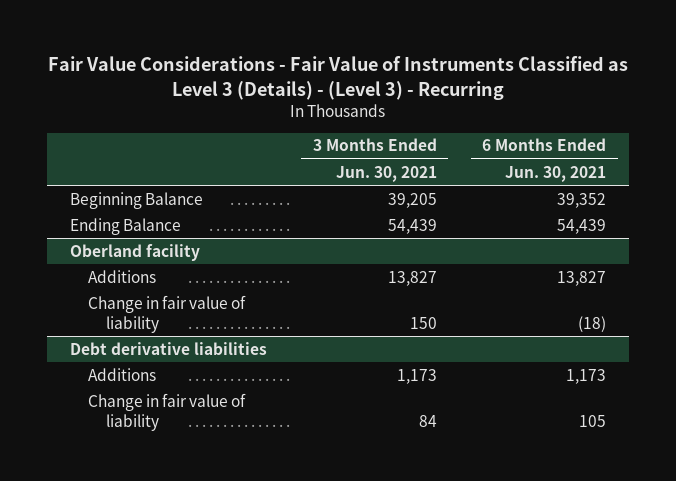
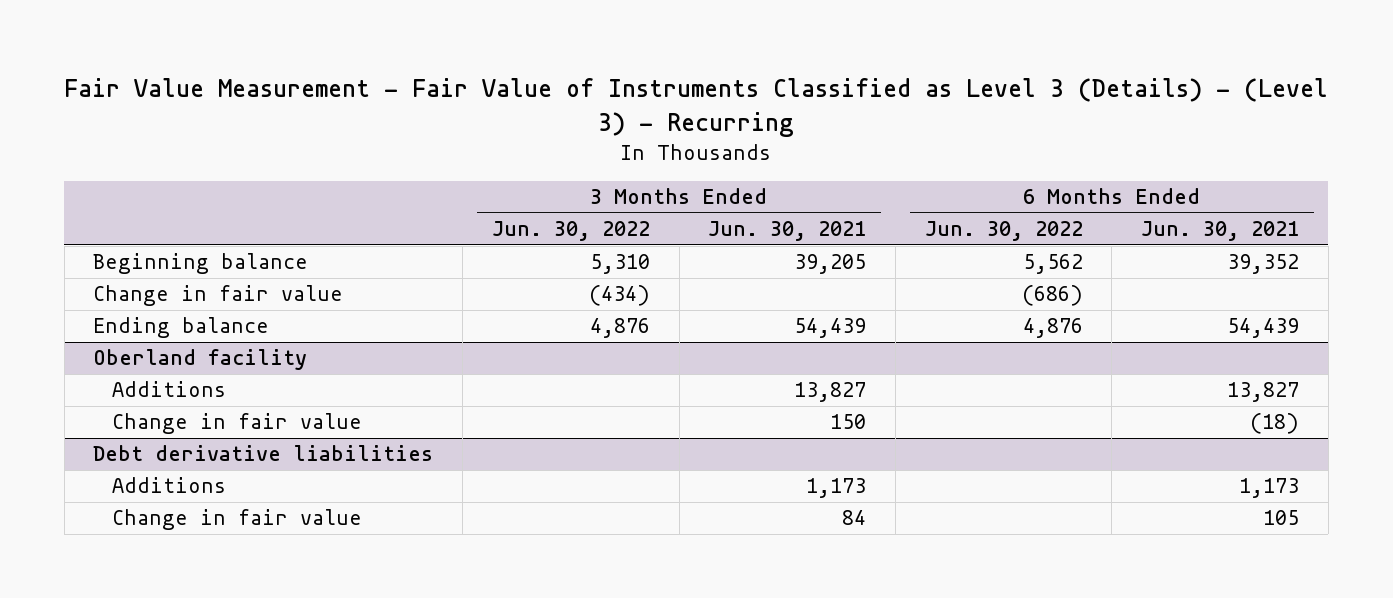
[48,56,629,100] Fair Value Considerations - Fair Value of Instruments Classified as Level 3 (Details) - (Level 3) - Recurring -> [64,78,1329,137] Fair Value Measurement - Fair Value of Instruments Classified as Level 3 (Details) - (Level 3) - Recurring
none -> [491,221,650,242] Jun. 30, 2022
none -> [924,221,1083,242] Jun. 30, 2022
[69,191,203,209] Beginning Balance -> [93,253,309,275] Beginning balance
none -> [93,285,344,307] Change in fair value
[69,217,181,235] Ending Balance -> [93,317,270,339] Ending balance
[87,294,246,333] Change in fair value of liability -> [111,413,362,435] Change in fair value
[87,392,246,431] Change in fair value of liability -> [111,509,362,531] Change in fair value

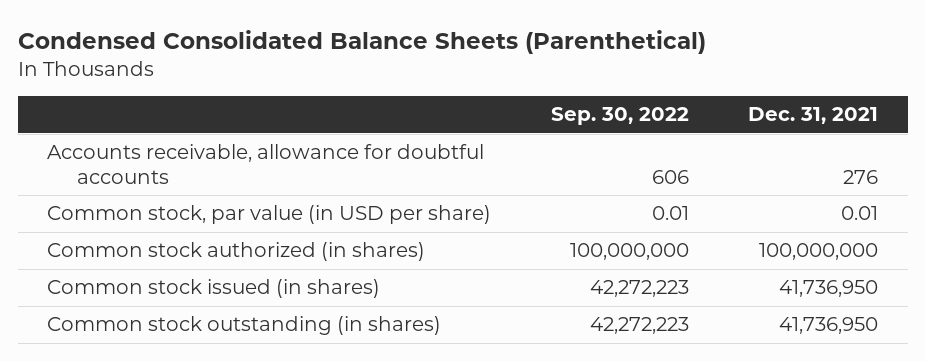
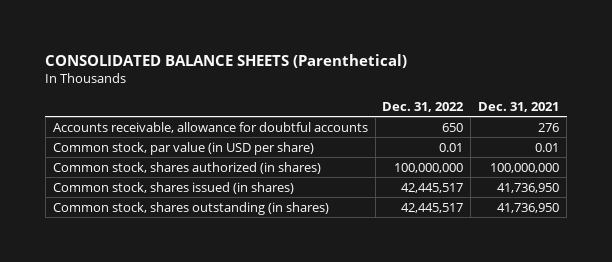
[17,29,706,54] Condensed Consolidated Balance Sheets (Parenthetical) -> [45,53,408,68] CONSOLIDATED BALANCE SHEETS (Parenthetical)
[550,107,689,126] Sep. 30, 2022 -> none
none -> [382,102,465,113] Dec. 31, 2022
[47,242,426,262] Common stock authorized (in shares) -> [52,161,321,174] Common stock, shares authorized (in shares)
[47,279,381,299] Common stock issued (in shares) -> [52,181,294,194] Common stock, shares issued (in shares)
[47,316,442,336] Common stock outstanding (in shares) -> [52,201,329,215] Common stock, shares outstanding (in shares)

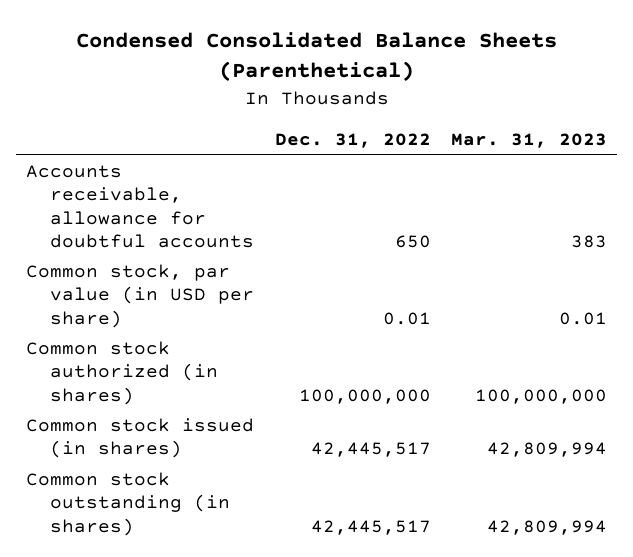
[45,53,408,68] CONSOLIDATED BALANCE SHEETS (Parenthetical) -> [75,31,557,82] Condensed Consolidated Balance Sheets (Parenthetical)
[478,102,560,113] Dec. 31, 2021 -> none
none -> [450,132,607,148] Mar. 31, 2023
[52,161,321,174] Common stock, shares authorized (in shares) -> [26,341,218,405] Common stock authorized (in shares)
[52,181,294,194] Common stock, shares issued (in shares) -> [26,418,255,459] Common stock issued (in shares)
[52,201,329,215] Common stock, shares outstanding (in shares) -> [26,472,230,536] Common stock outstanding (in shares)

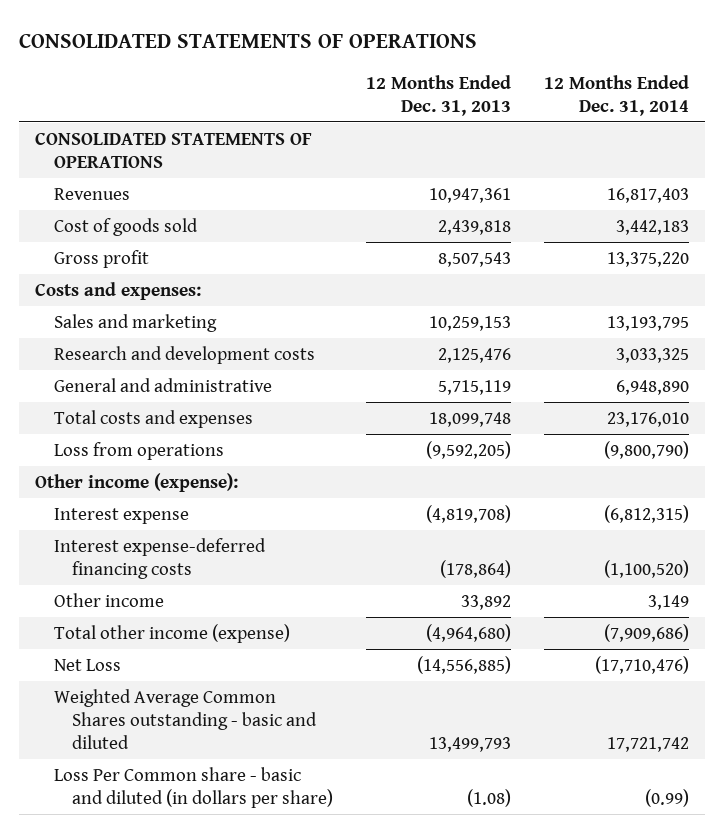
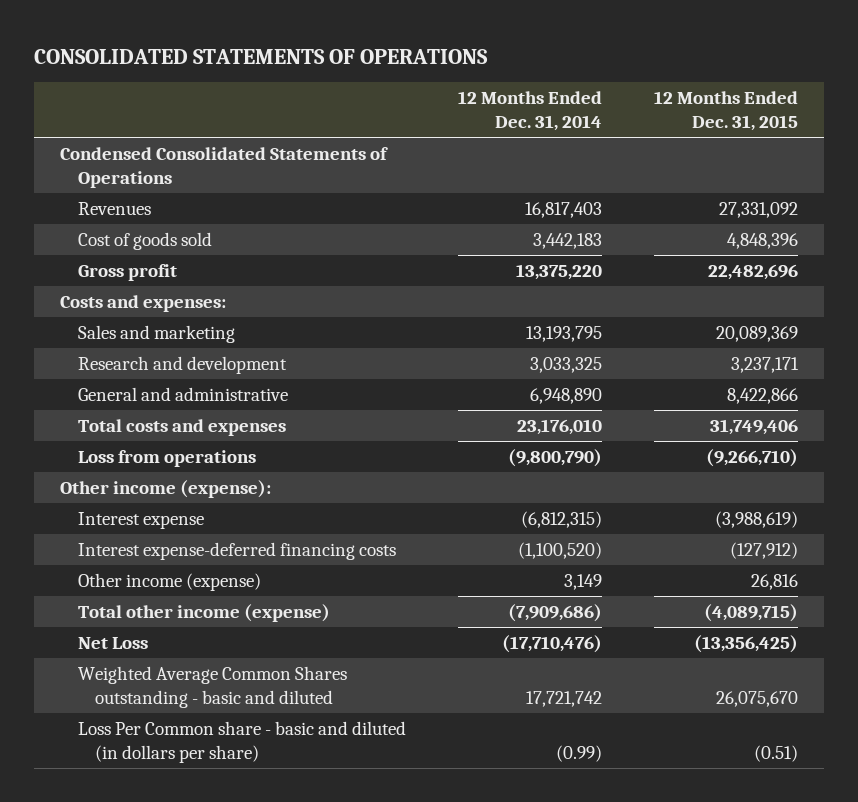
[365,74,511,116] 12 Months Ended Dec. 31, 2013 -> none
none -> [654,91,799,132] 12 Months Ended Dec. 31, 2015
[35,131,313,168] CONSOLIDATED STATEMENTS OF OPERATIONS -> [60,146,389,188] Condensed Consolidated Statements of Operations
[53,345,315,364] Research and development costs -> [77,355,287,374] Research and development
[53,592,164,607] Other income -> [77,572,261,591] Other income (expense)

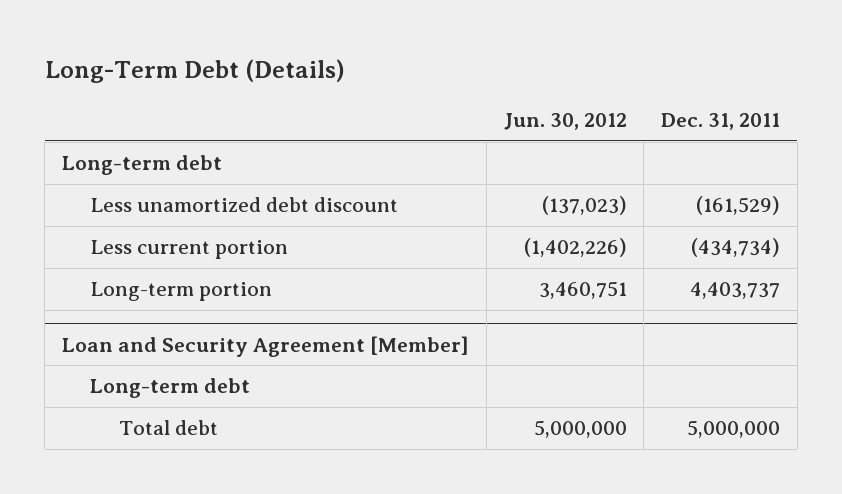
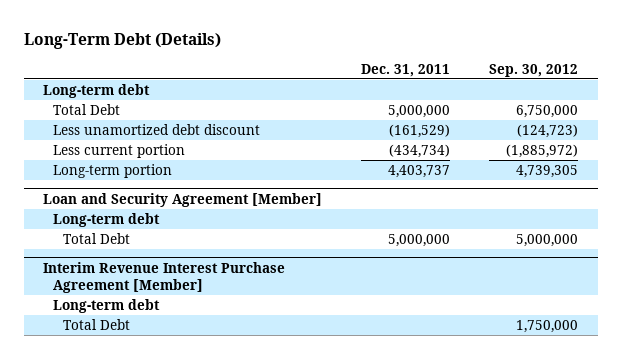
[503,113,627,131] Jun. 30, 2012 -> none
none -> [489,63,579,77] Sep. 30, 2012
none -> [52,104,120,116] Total Debt
[118,420,218,436] Total debt -> [62,233,130,245] Total Debt
none -> [43,261,286,293] Interim Revenue Interest Purchase Agreement [Member]
none -> [52,299,160,314] Long-term debt
none -> [62,319,130,331] Total Debt

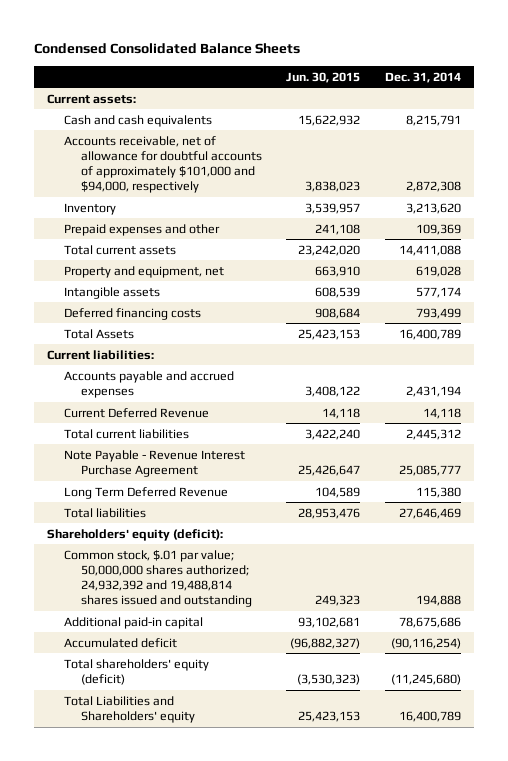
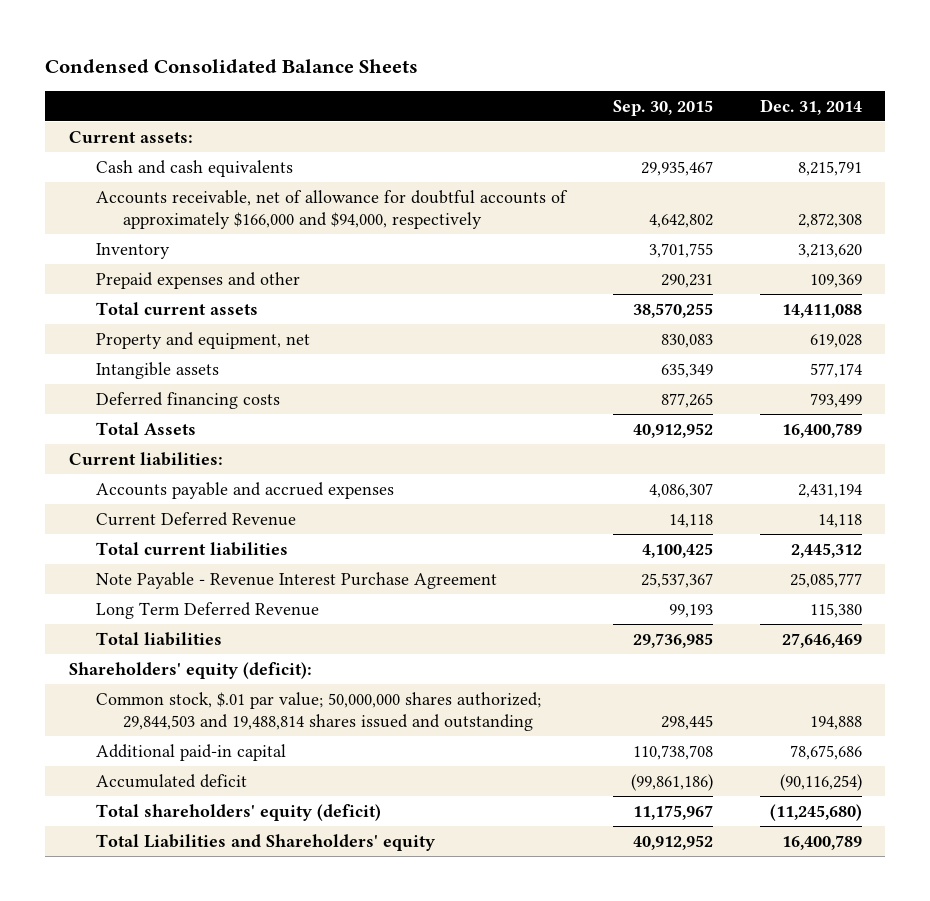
[286,71,361,83] Jun. 30, 2015 -> none
none -> [612,99,713,116] Sep. 30, 2015
[63,135,262,194] Accounts receivable, net of allowance for doubtful accounts of approximately $101,000 and $94,000, respectively -> [95,189,568,229] Accounts receivable, net of allowance for doubtful accounts of approximately $166,000 and $94,000, respectively
[63,549,252,608] Common stock, $.01 par value; 50,000,000 shares authorized; 24,932,392 and 19,488,814 shares issued and outstanding -> [95,691,541,731] Common stock, $.01 par value; 50,000,000 shares authorized; 29,844,503 and 19,488,814 shares issued and outstanding

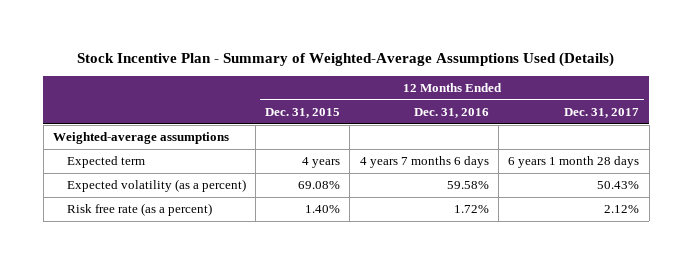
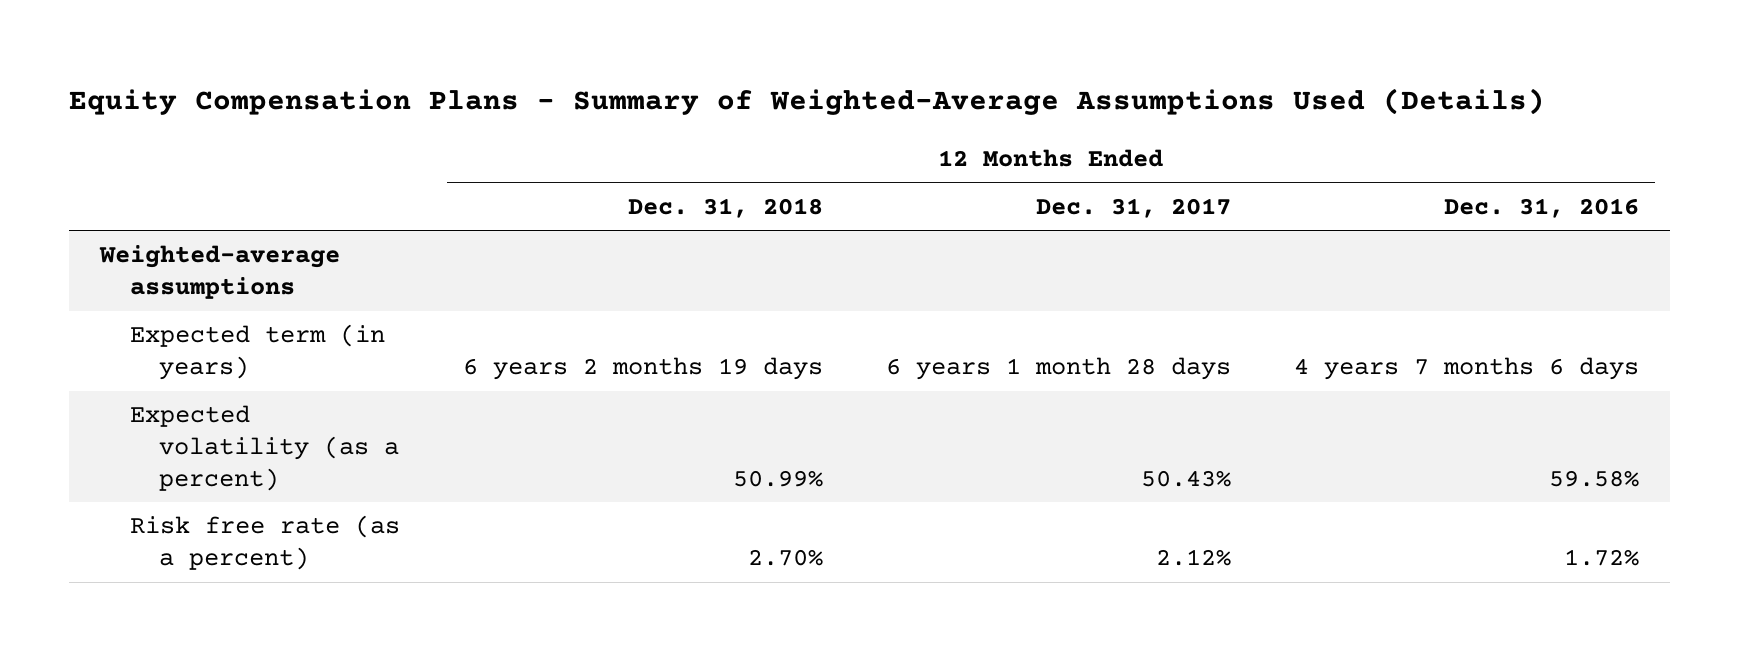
[77,52,615,68] Stock Incentive Plan - Summary of Weighted-Average Assumptions Used (Details) -> [68,87,1545,115] Equity Compensation Plans - Summary of Weighted-Average Assumptions Used (Details)
[265,107,341,118] Dec. 31, 2015 -> none
none -> [627,197,823,218] Dec. 31, 2018
[66,156,145,169] Expected term -> [129,324,385,381] Expected term (in years)

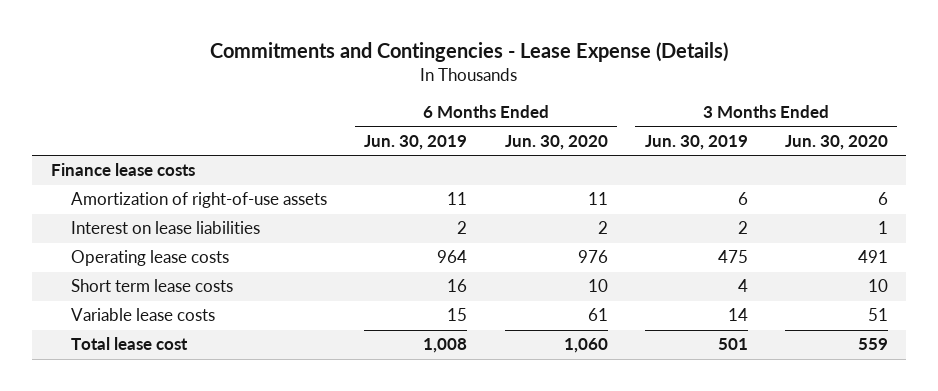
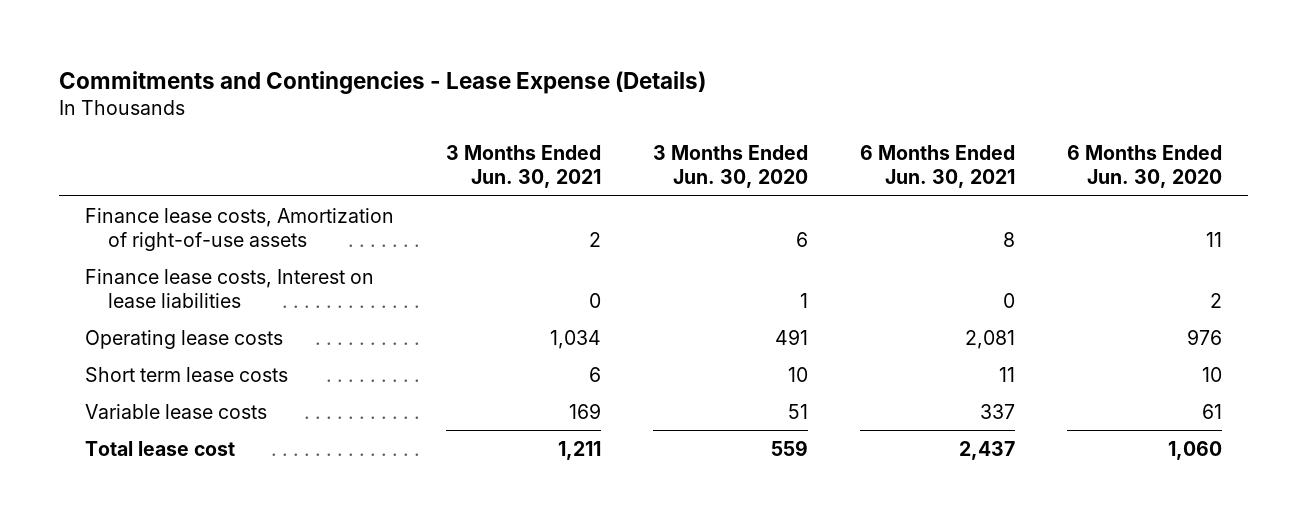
[364,135,468,151] Jun. 30, 2019 -> none
[644,135,748,151] Jun. 30, 2019 -> none
none -> [445,145,601,189] 3 Months Ended Jun. 30, 2021
none -> [859,145,1015,189] 6 Months Ended Jun. 30, 2021
[50,163,195,177] Finance lease costs -> none
[71,192,328,209] Amortization of right-of-use assets -> [85,207,395,251] Finance lease costs, Amortization of right-of-use assets
[71,221,261,235] Interest on lease liabilities -> [85,268,375,308] Finance lease costs, Interest on lease liabilities

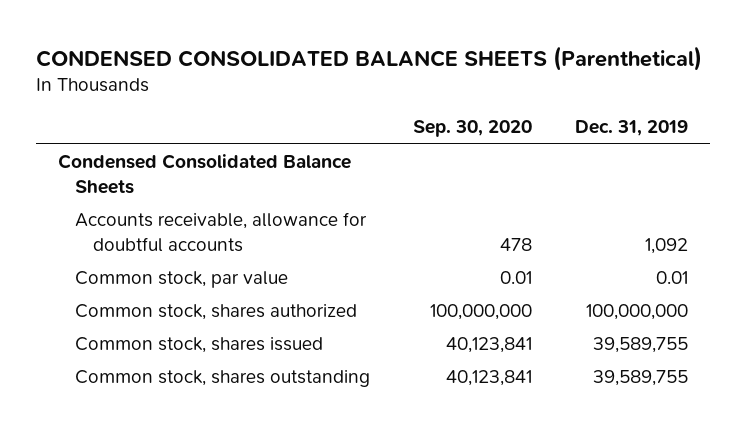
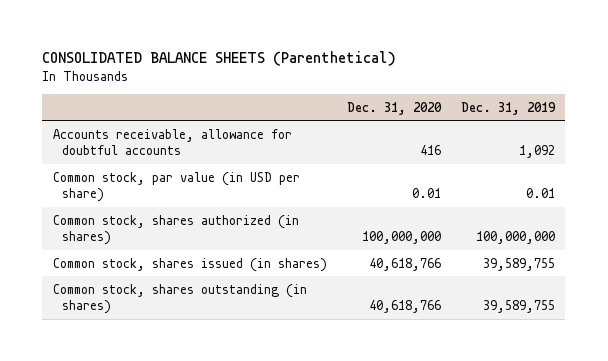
[36,45,703,71] CONDENSED CONSOLIDATED BALANCE SHEETS (Parenthetical) -> [42,50,397,66] CONSOLIDATED BALANCE SHEETS (Parenthetical)
[413,120,533,138] Sep. 30, 2020 -> none
none -> [346,101,442,115] Dec. 31, 2020
[57,154,351,194] Condensed Consolidated Balance Sheets -> none
[75,271,289,289] Common stock, par value -> [52,171,300,203] Common stock, par value (in USD per share)
[75,304,358,321] Common stock, shares authorized -> [52,214,299,246] Common stock, shares authorized (in shares)
[75,337,324,354] Common stock, shares issued -> [52,257,327,272] Common stock, shares issued (in shares)
[75,370,371,388] Common stock, shares outstanding -> [52,283,307,315] Common stock, shares outstanding (in shares)

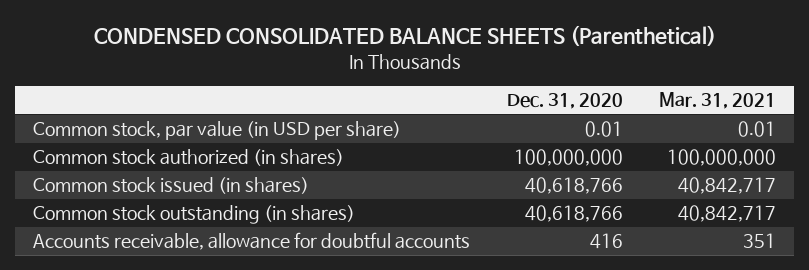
[42,50,397,66] CONSOLIDATED BALANCE SHEETS (Parenthetical) -> [93,25,716,47] CONDENSED CONSOLIDATED BALANCE SHEETS (Parenthetical)
[461,101,557,115] Dec. 31, 2019 -> none
none -> [658,92,776,110] Mar. 31, 2021
[52,214,299,246] Common stock, shares authorized (in shares) -> [33,149,345,167] Common stock authorized (in shares)
[52,257,327,272] Common stock, shares issued (in shares) -> [33,177,310,195] Common stock issued (in shares)
[52,283,307,315] Common stock, shares outstanding (in shares) -> [33,205,356,225] Common stock outstanding (in shares)
[52,128,292,156] Accounts receivable, allowance for doubtful accounts -> [33,232,471,251] Accounts receivable, allowance for doubtful accounts

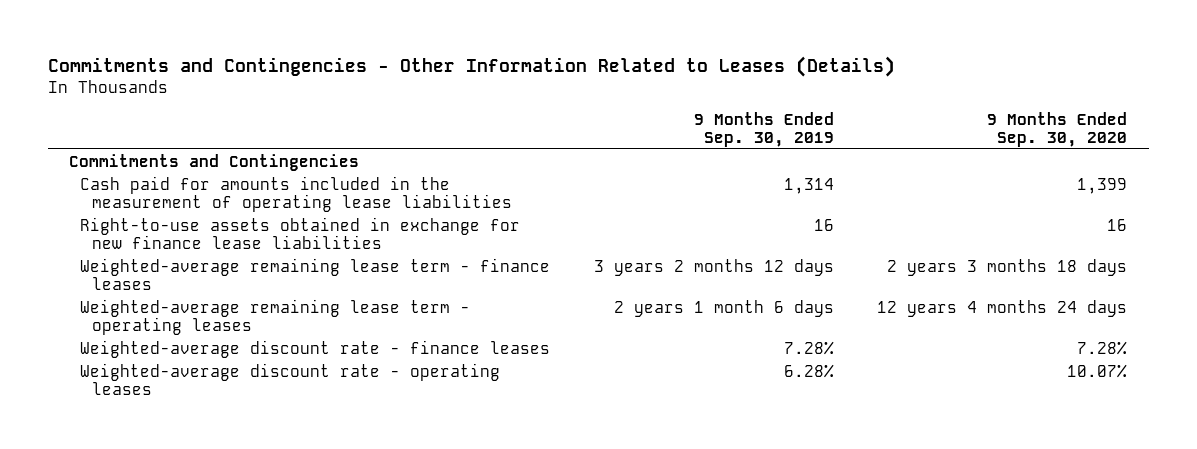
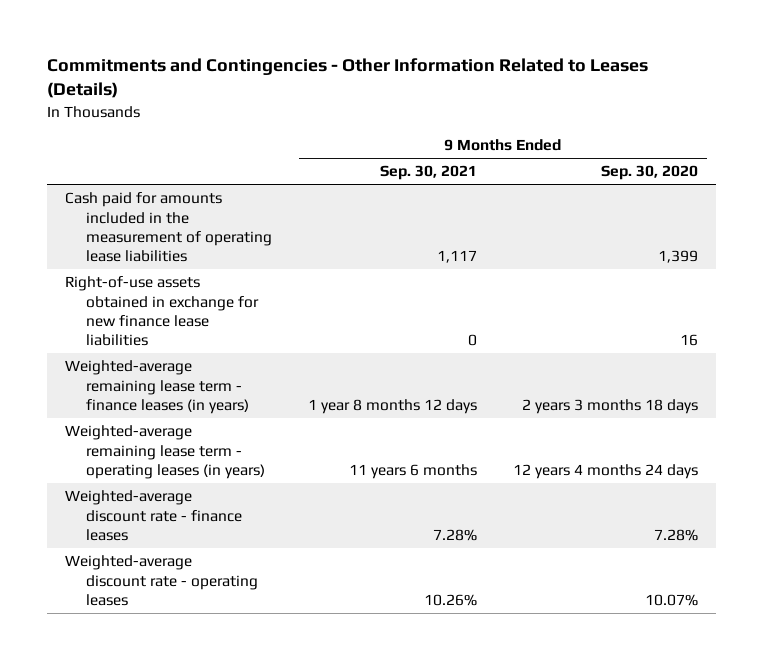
[693,111,834,148] 9 Months Ended Sep. 30, 2019 -> none
none -> [379,165,477,181] Sep. 30, 2021
[69,153,360,171] Commitments and Contingencies -> none
[80,216,521,249] Right-to-use assets obtained in exchange for new finance lease liabilities -> [65,276,259,347] Right-of-use assets obtained in exchange for new finance lease liabilities
[80,257,551,290] Weighted-average remaining lease term - finance leases -> [65,360,249,414] Weighted-average remaining lease term - finance leases (in years)
[80,298,471,335] Weighted-average remaining lease term - operating leases -> [65,425,265,479] Weighted-average remaining lease term - operating leases (in years)

